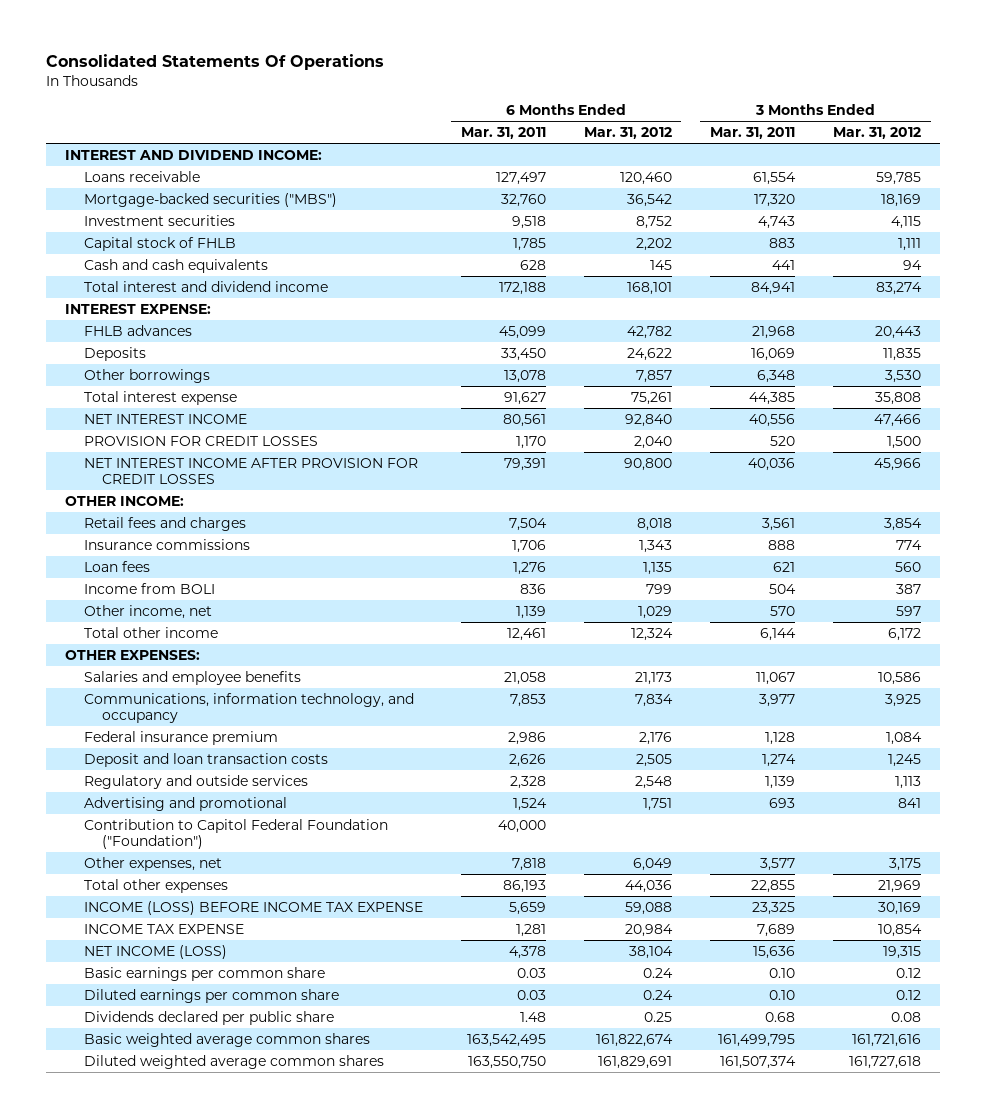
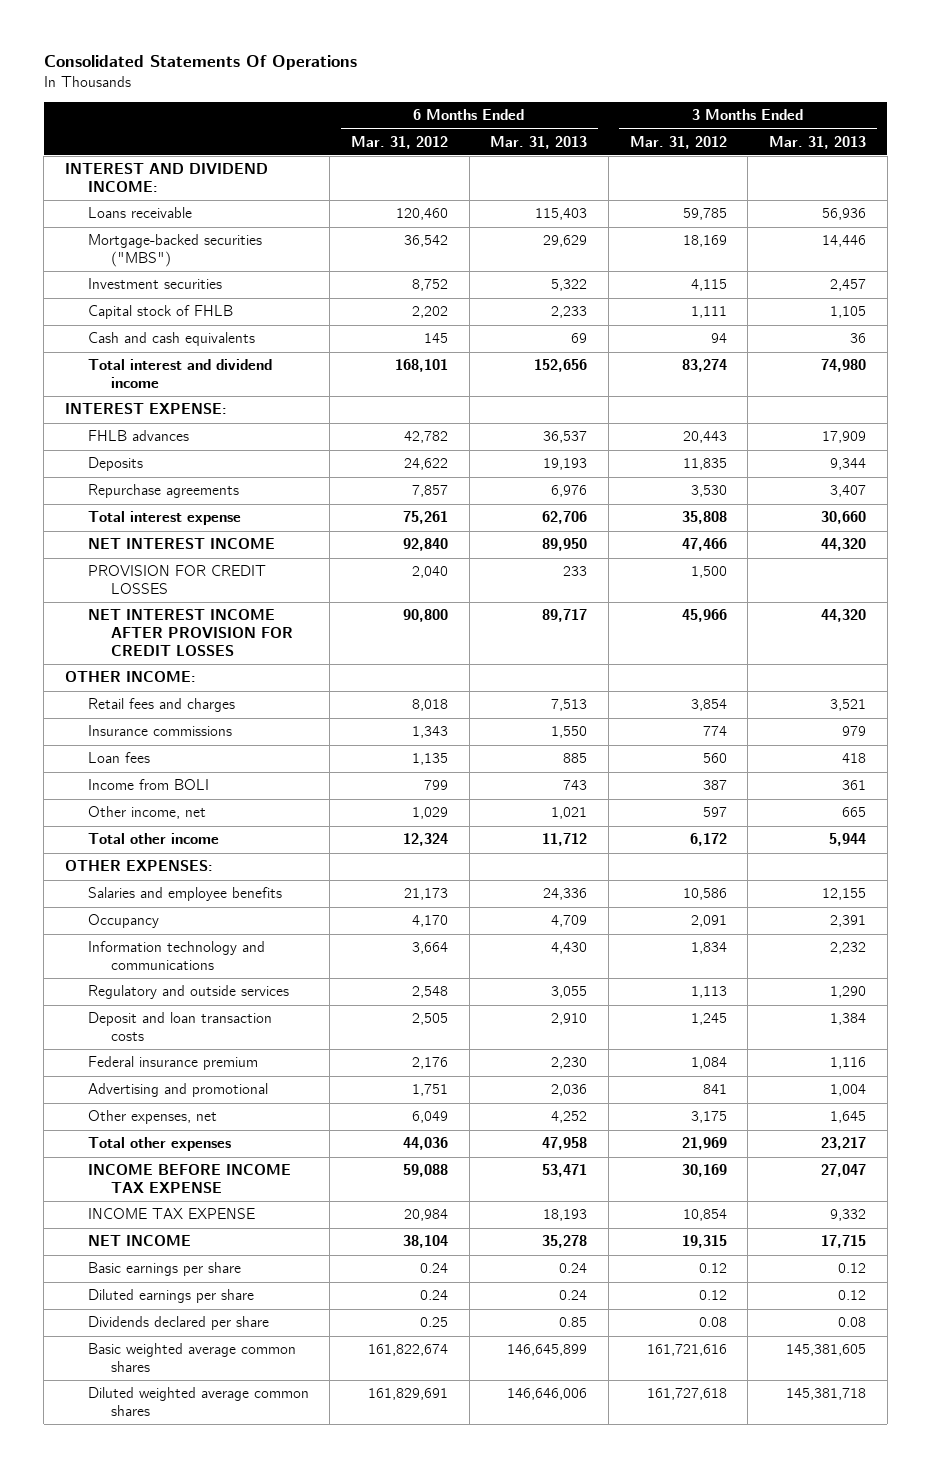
[460,127,546,140] Mar. 31, 2011 -> none
[710,127,796,140] Mar. 31, 2011 -> none
none -> [490,135,588,149] Mar. 31, 2013
none -> [768,135,866,149] Mar. 31, 2013
[83,368,210,383] Other borrowings -> [87,484,239,499] Repurchase agreements
none -> [87,914,159,929] Occupancy
[83,692,414,724] Communications, information technology, and occupancy -> [87,941,265,971] Information technology and communications
[634,693,673,707] 7,834 -> [412,942,449,955] 3,664
[885,693,922,707] 3,925 -> [690,942,727,955] 1,834
[83,752,328,767] Deposit and loan transaction costs -> [87,1012,272,1042] Deposit and loan transaction costs
[83,730,278,745] Federal insurance premium -> [87,1056,258,1071] Federal insurance premium
[83,818,388,850] Contribution to Capitol Federal Foundation ("Foundation") -> none
[83,900,423,915] INCOME (LOSS) BEFORE INCOME TAX EXPENSE -> [87,1164,291,1194] INCOME BEFORE INCOME TAX EXPENSE
[83,944,227,959] NET INCOME (LOSS) -> [87,1235,191,1247] NET INCOME
[83,966,325,981] Basic earnings per common share -> [87,1262,241,1277] Basic earnings per share
[83,988,339,1003] Diluted earnings per common share -> [87,1289,254,1304] Diluted earnings per share
[83,1010,334,1025] Dividends declared per public share -> [87,1316,269,1331] Dividends declared per share

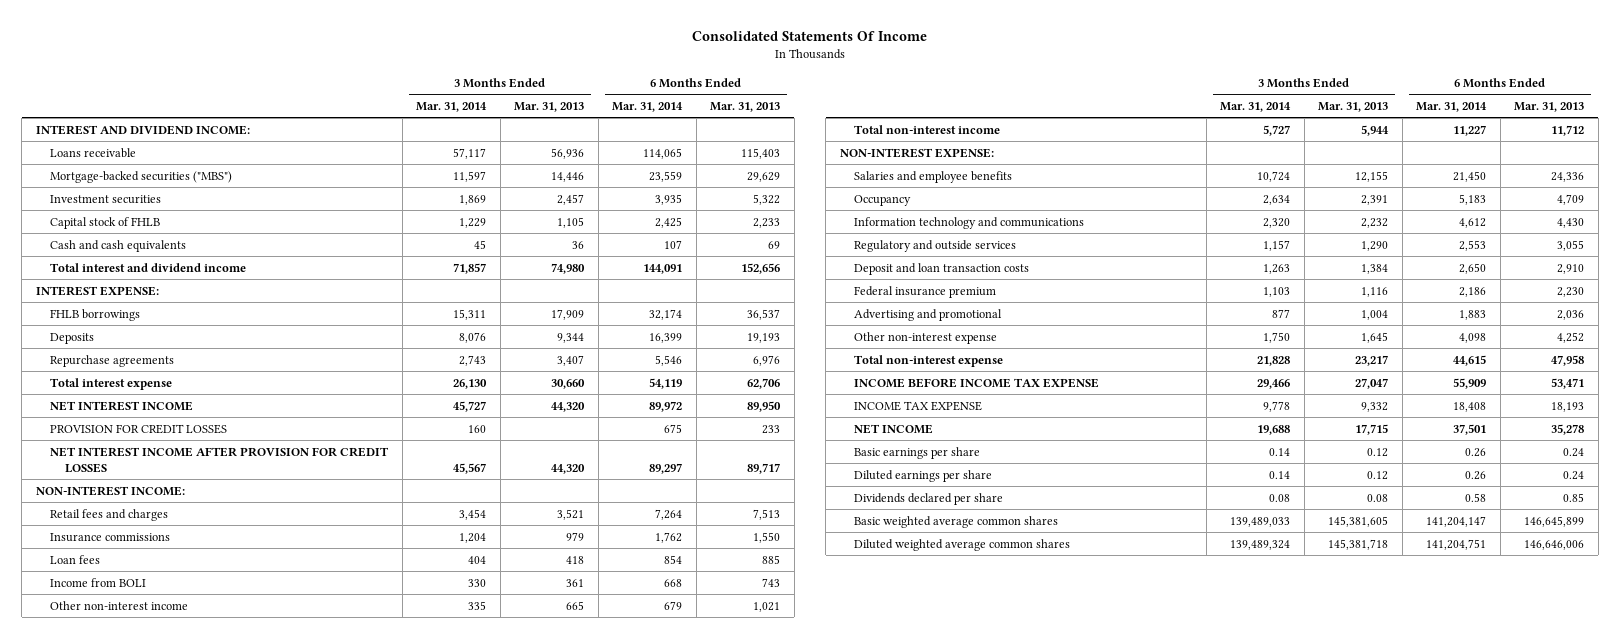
[43,54,357,70] Consolidated Statements Of Operations -> [692,31,928,42] Consolidated Statements Of Income
[351,135,449,149] Mar. 31, 2012 -> none
[629,135,727,149] Mar. 31, 2012 -> none
none -> [416,101,488,112] Mar. 31, 2014
none -> [612,101,684,112] Mar. 31, 2014
[87,430,189,442] FHLB advances -> [50,308,141,321] FHLB borrowings
[64,671,196,683] OTHER INCOME: -> [35,485,185,496] NON-INTEREST INCOME:
[87,806,206,820] Other income, net -> [50,600,189,610] Other non-interest income
[87,833,219,845] Total other income -> [854,124,1001,134] Total non-interest income
[64,860,213,872] OTHER EXPENSES: -> [839,147,994,158] NON-INTEREST EXPENSE:
[87,1110,217,1125] Other expenses, net -> [854,331,998,344] Other non-interest expense
[87,1137,231,1152] Total other expenses -> [854,354,1004,367] Total non-interest expense

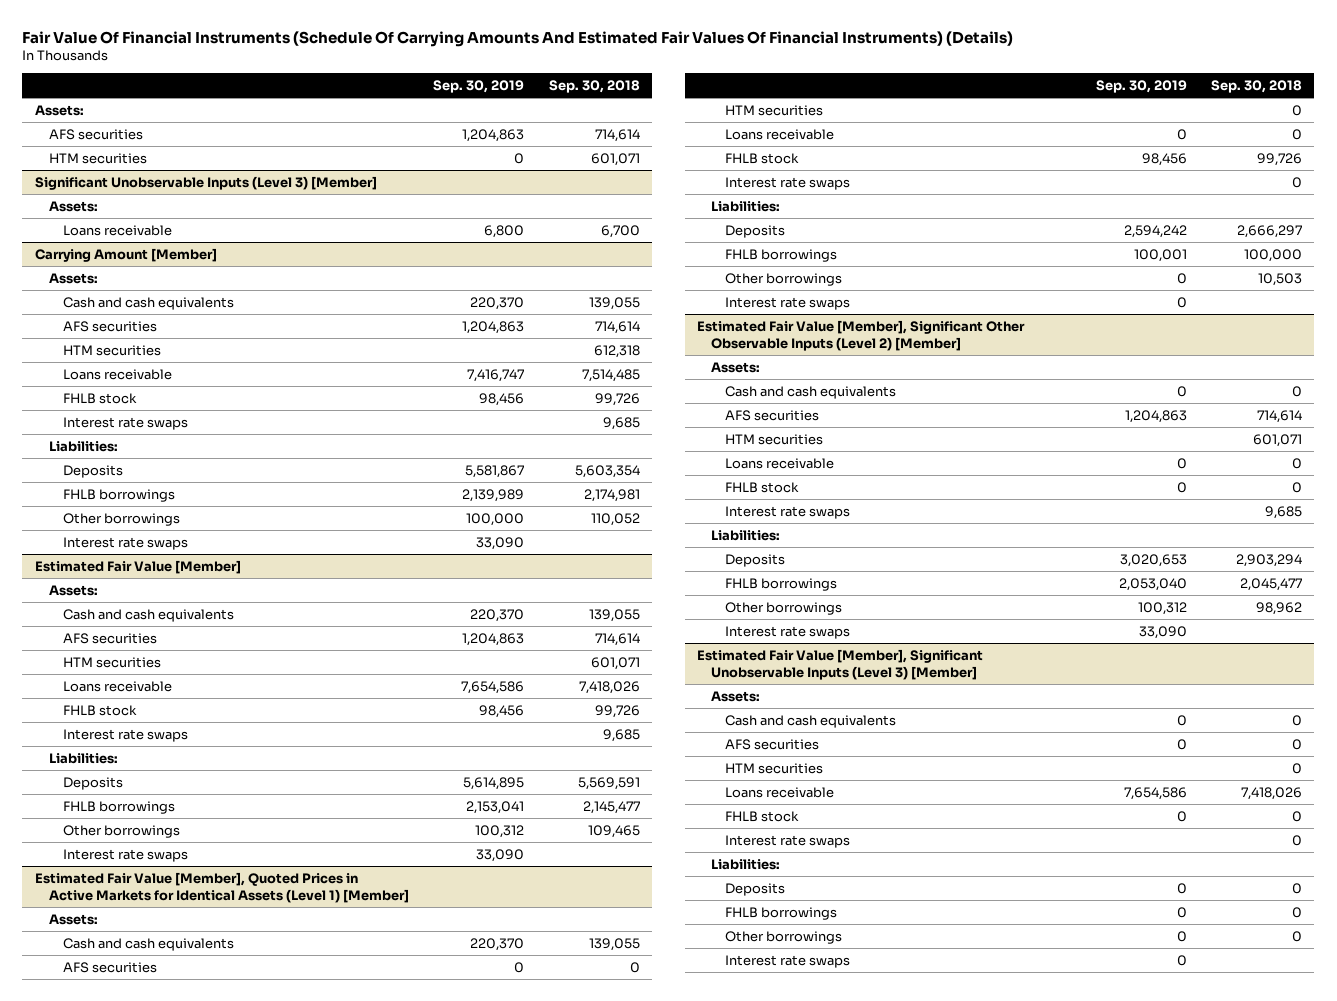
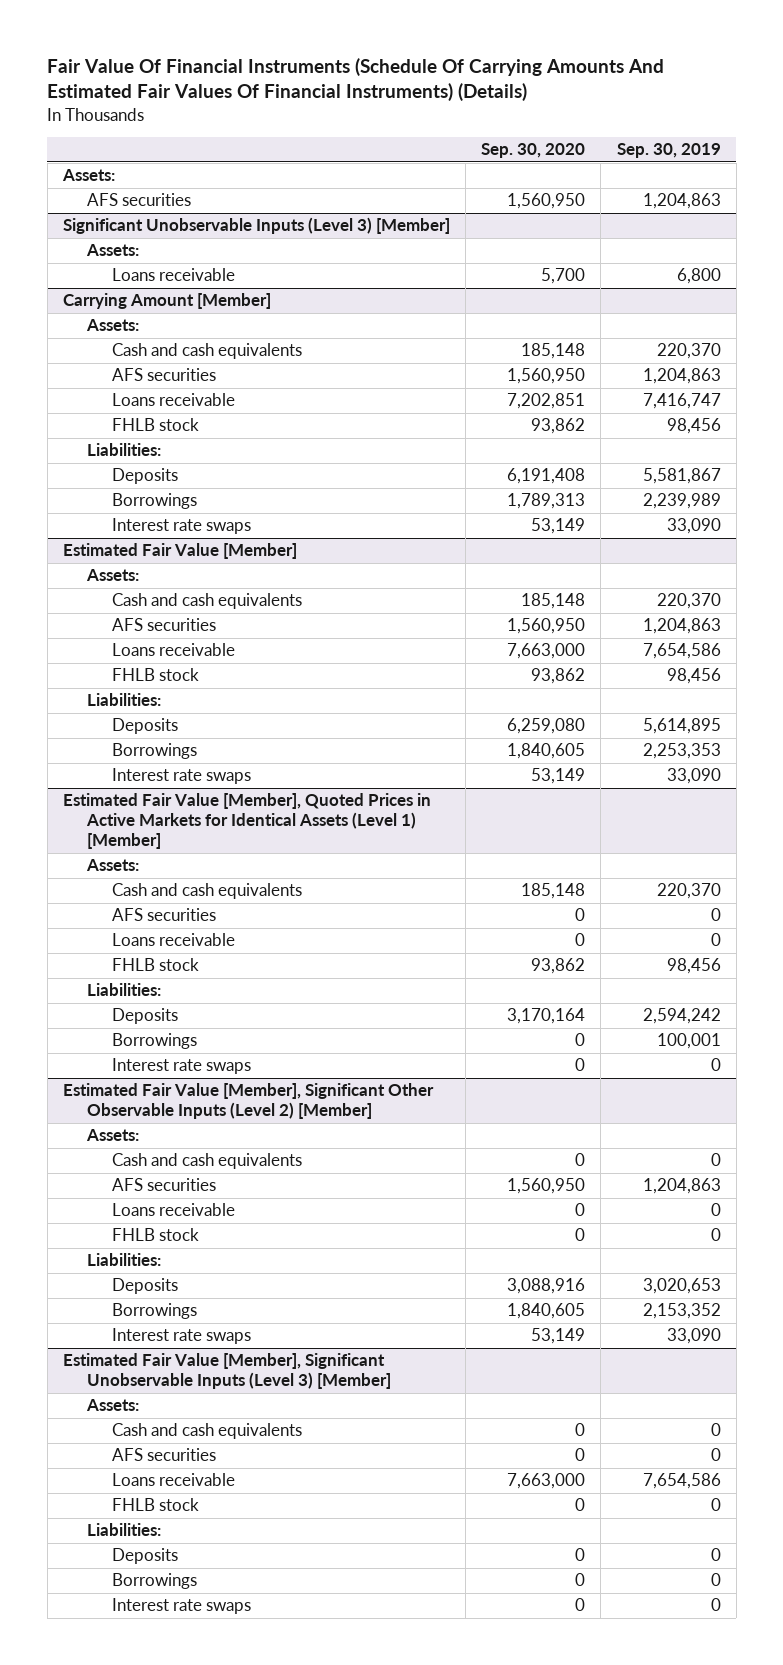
[548,80,640,94] Sep. 30, 2018 -> none
none -> [481,143,586,159] Sep. 30, 2020
[48,152,147,164] HTM securities -> none
[63,344,162,356] HTM securities -> none
[63,416,189,430] Interest rate swaps -> none
[63,512,181,526] Other borrowings -> none
[63,488,176,502] FHLB borrowings -> [111,493,197,510] Borrowings
[462,488,525,502] 2,139,989 -> [642,493,721,510] 2,239,989
[63,656,162,668] HTM securities -> none
[63,728,189,742] Interest rate swaps -> none
[63,824,181,838] Other borrowings -> none
[63,800,176,814] FHLB borrowings -> [111,743,197,760] Borrowings
[466,800,525,814] 2,153,041 -> [642,743,721,760] 2,253,353
[725,104,824,116] HTM securities -> none
[725,176,851,190] Interest rate swaps -> none
[725,272,843,286] Other borrowings -> none
[725,248,838,262] FHLB borrowings -> [111,1033,197,1050] Borrowings
[725,433,824,445] HTM securities -> none
[725,505,851,519] Interest rate swaps -> none
[725,601,843,615] Other borrowings -> none
[725,577,838,591] FHLB borrowings -> [111,1303,197,1320] Borrowings
[1118,577,1187,591] 2,053,040 -> [642,1303,721,1320] 2,153,352
[725,762,824,774] HTM securities -> none
[725,834,851,848] Interest rate swaps -> none
[725,930,843,944] Other borrowings -> none
[725,906,838,920] FHLB borrowings -> [111,1573,197,1590] Borrowings

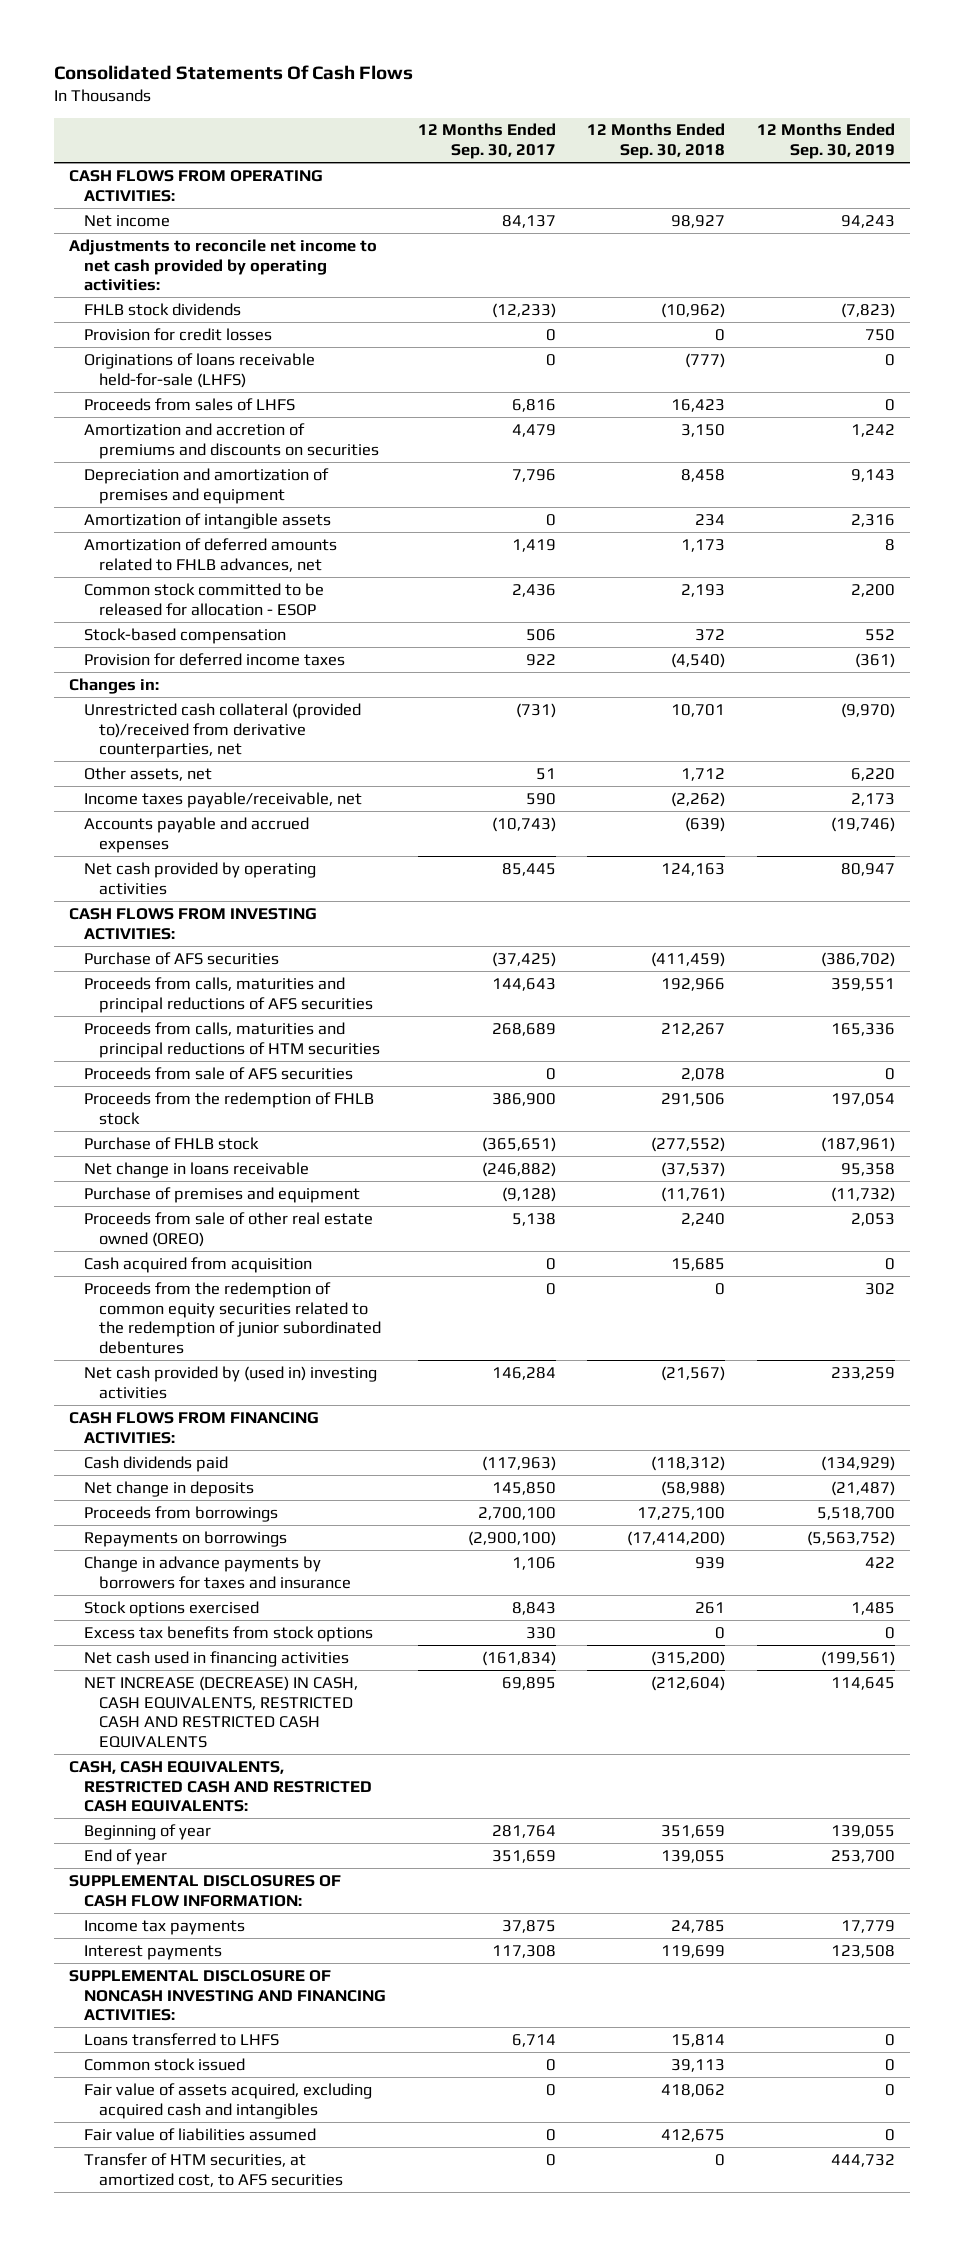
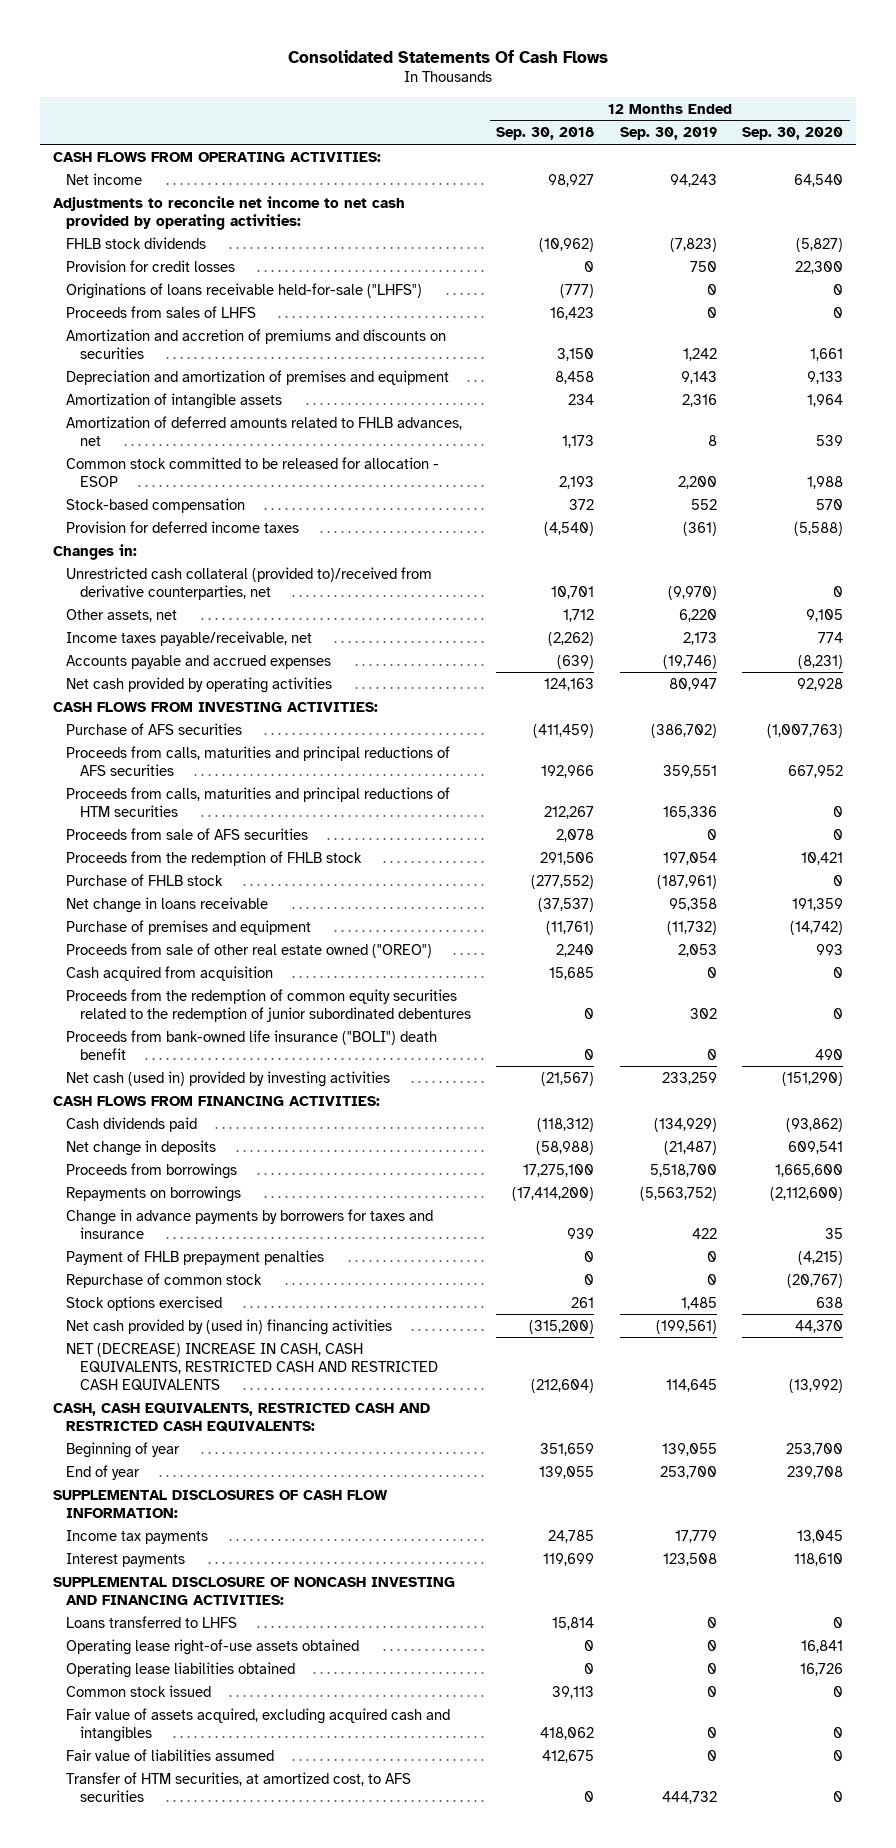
[417,123,556,160] 12 Months Ended Sep. 30, 2017 -> none
none -> [742,127,844,141] Sep. 30, 2020
[84,352,316,388] Originations of loans receivable held-for-sale (LHFS) -> [66,282,423,299] Originations of loans receivable held-for-sale ("LHFS")
[84,1211,374,1247] Proceeds from sale of other real estate owned (OREO) -> [66,942,433,958] Proceeds from sale of other real estate owned ("OREO")
none -> [66,1029,438,1060] Proceeds from bank-owned life insurance ("BOLI") death benefit
[84,1365,378,1399] Net cash provided by (used in) investing activities -> [66,1070,391,1087] Net cash (used in) provided by investing activities
none -> [66,1249,325,1265] Payment of FHLB prepayment penalties
none -> [66,1272,263,1288] Repurchase of common stock
[84,1625,374,1642] Excess tax benefits from stock options -> none
[84,1650,350,1667] Net cash used in financing activities -> [66,1318,393,1335] Net cash provided by (used in) financing activities
[84,1675,359,1748] NET INCREASE (DECREASE) IN CASH, CASH EQUIVALENTS, RESTRICTED CASH AND RESTRICTED CASH EQUIVALENTS -> [66,1342,439,1391] NET (DECREASE) INCREASE IN CASH, CASH EQUIVALENTS, RESTRICTED CASH AND RESTRICTED CASH EQUIVALENTS
none -> [66,1638,360,1655] Operating lease right-of-use assets obtained
none -> [66,1661,296,1678] Operating lease liabilities obtained

